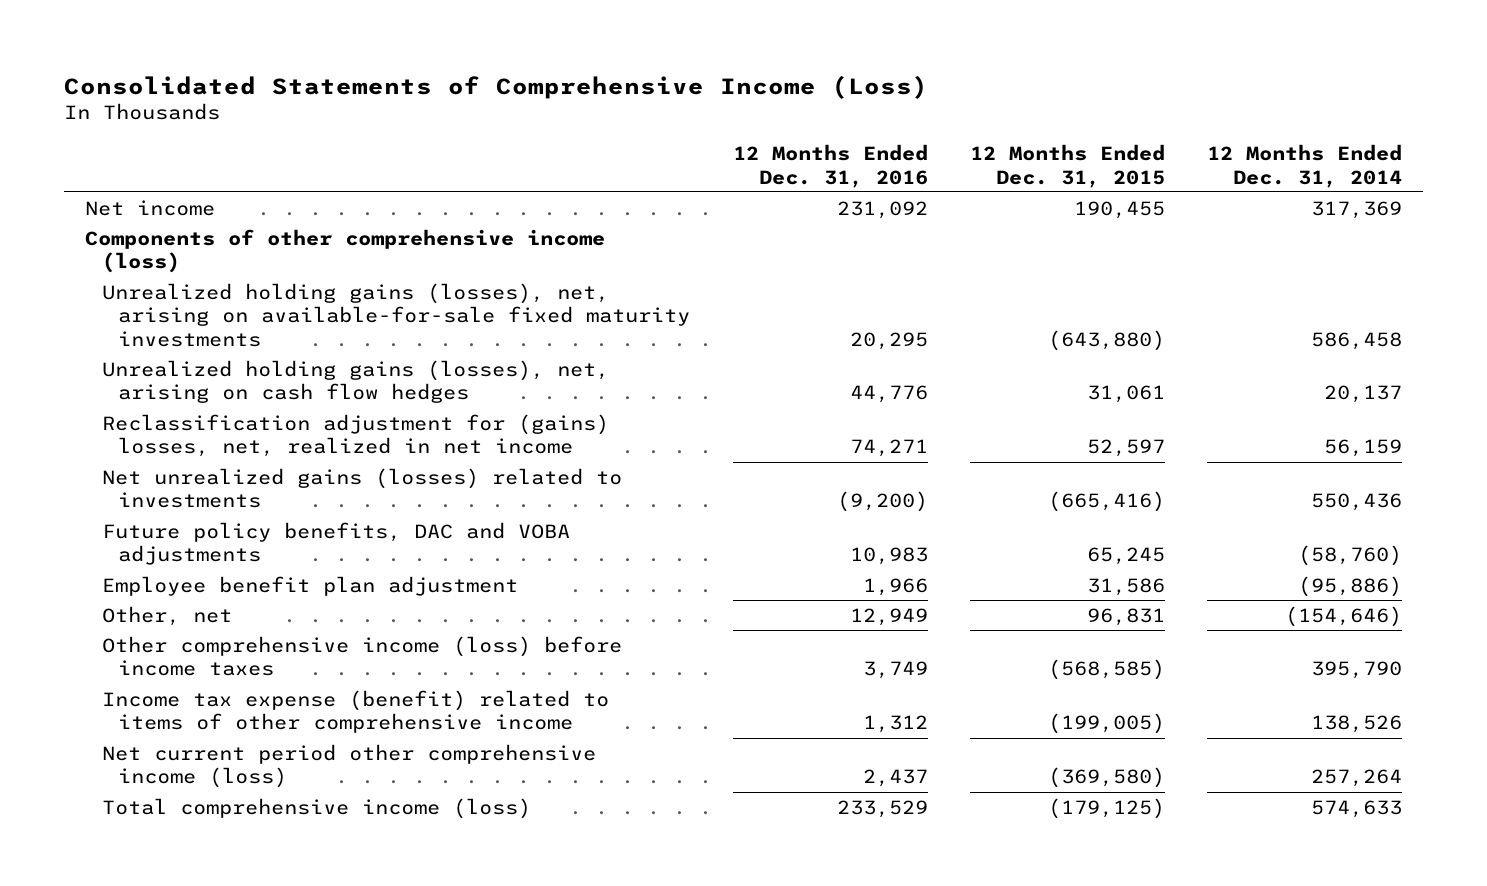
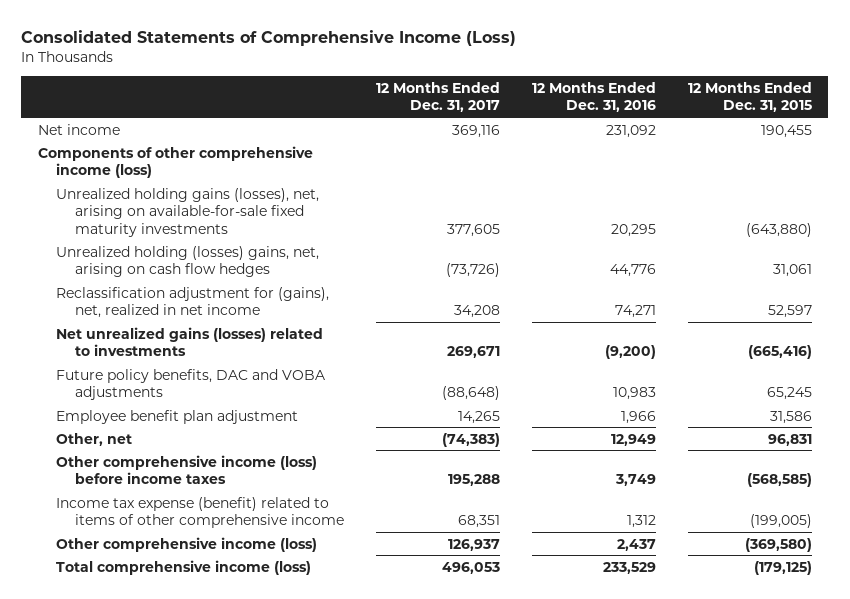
[1206,144,1402,188] 12 Months Ended Dec. 31, 2014 -> none
none -> [375,81,500,113] 12 Months Ended Dec. 31, 2017
[101,359,609,404] Unrealized holding gains (losses), net, arising on cash flow hedges -> [56,245,320,278] Unrealized holding (losses) gains, net, arising on cash flow hedges
[101,413,609,458] Reclassification adjustment for (gains) losses, net, realized in net income -> [56,286,330,319] Reclassification adjustment for (gains), net, realized in net income
[101,743,596,789] Net current period other comprehensive income (loss) -> [56,536,318,552] Other comprehensive income (loss)

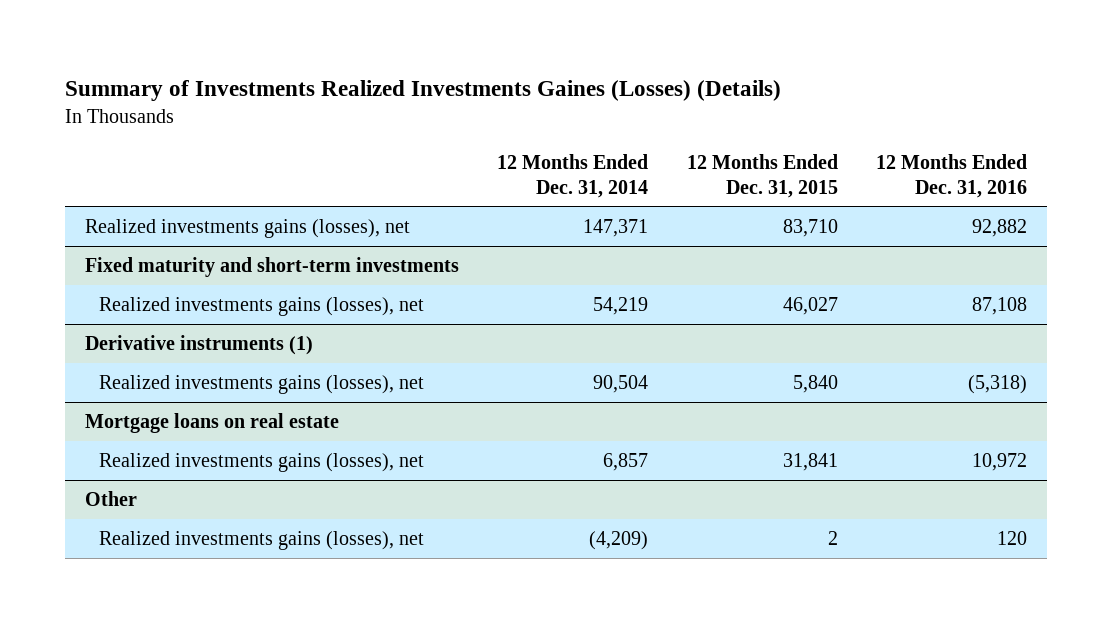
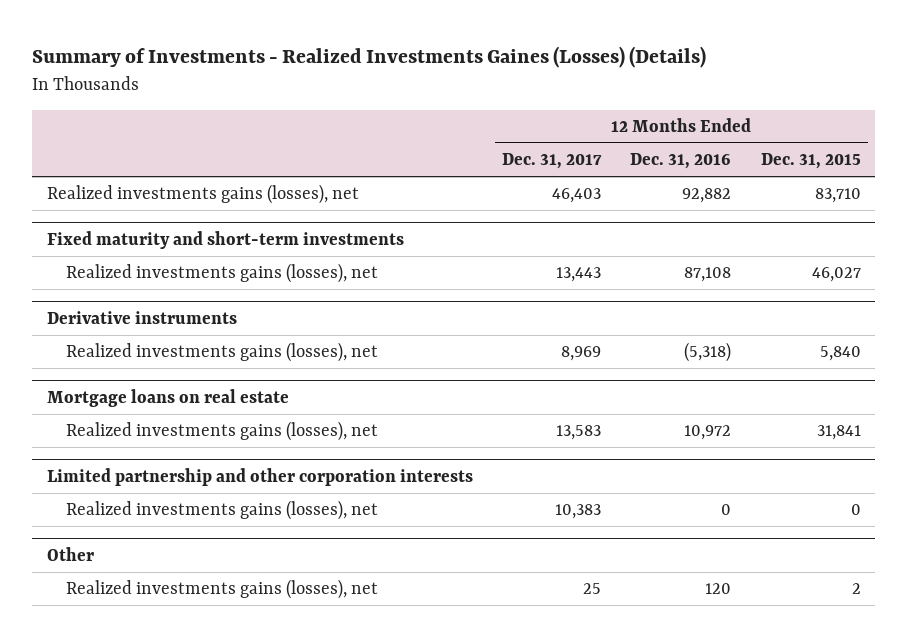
[65,80,782,102] Summary of Investments Realized Investments Gaines (Losses) (Details) -> [32,45,707,68] Summary of Investments - Realized Investments Gaines (Losses) (Details)
[497,154,649,198] 12 Months Ended Dec. 31, 2014 -> none
none -> [502,153,603,170] Dec. 31, 2017
[84,334,313,355] Derivative instruments (1) -> [46,310,237,324] Derivative instruments
none -> [46,467,473,486] Limited partnership and other corporation interests
none -> [65,500,378,521] Realized investments gains (losses), net

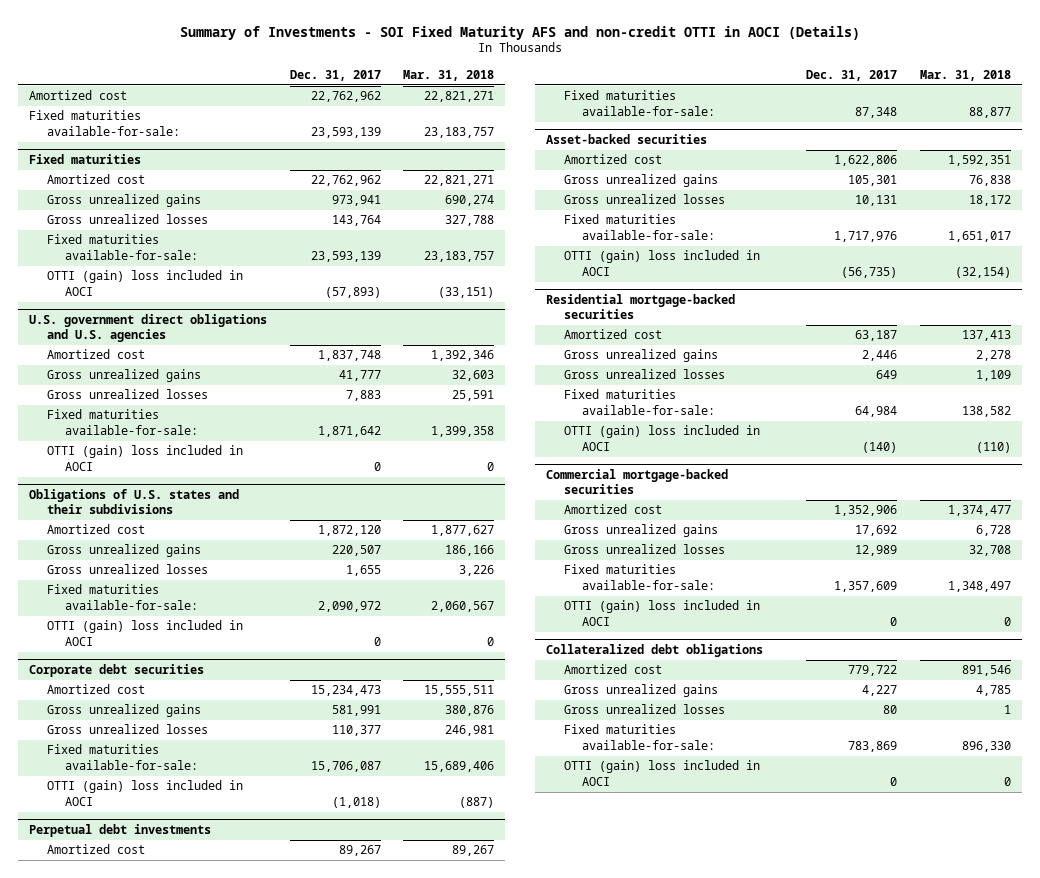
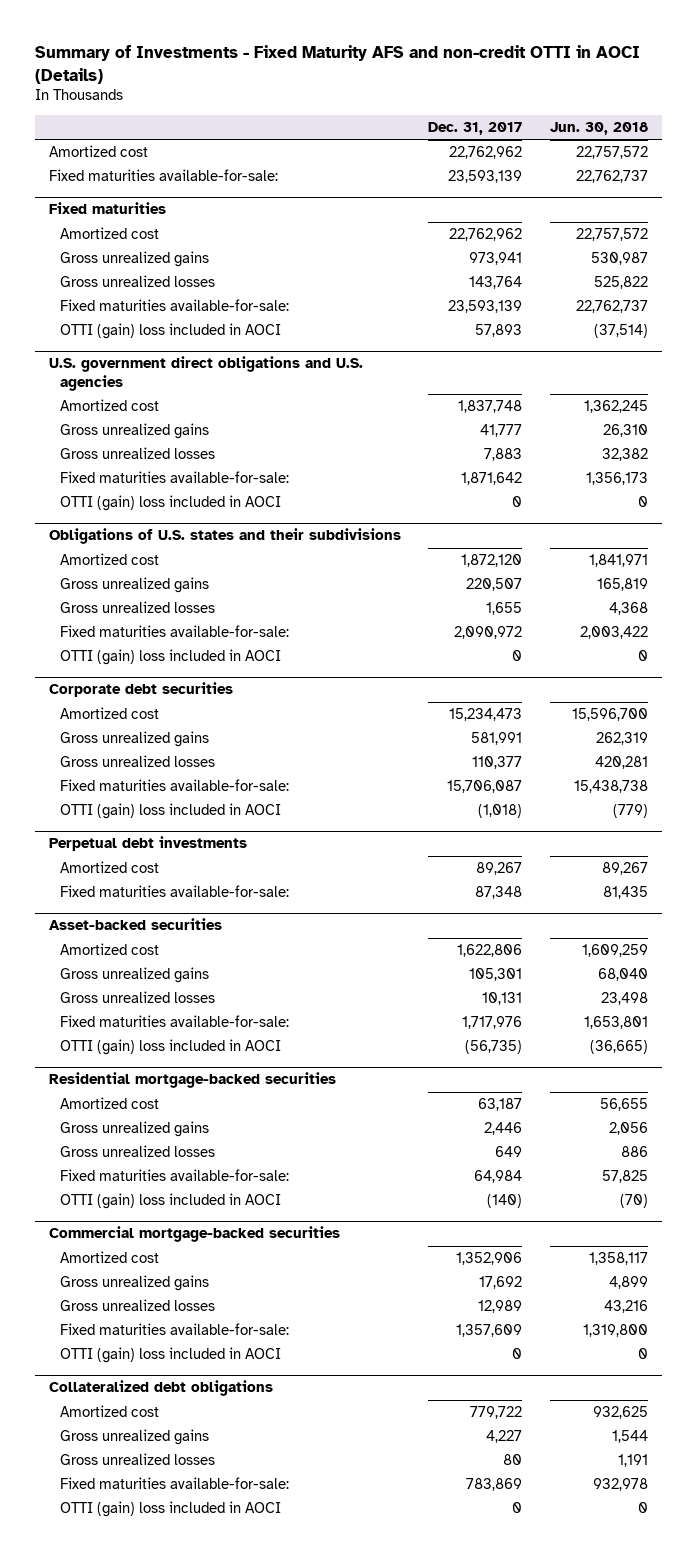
[179,25,860,40] Summary of Investments - SOI Fixed Maturity AFS and non-credit OTTI in AOCI (Details) -> [35,45,641,84] Summary of Investments - Fixed Maturity AFS and non-credit OTTI in AOCI (Details)
[402,69,494,81] Mar. 31, 2018 -> none
none -> [549,122,648,136] Jun. 30, 2018
[324,286,381,298] (57,893) -> [475,324,523,338] 57,893

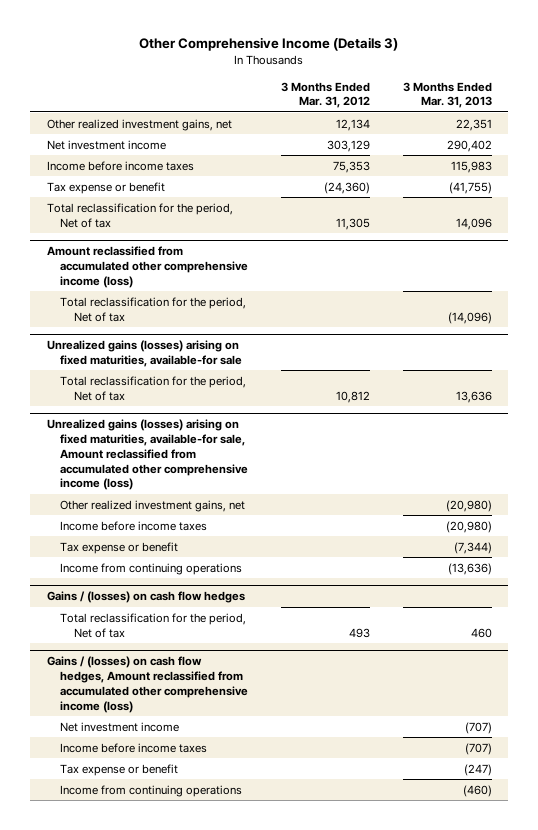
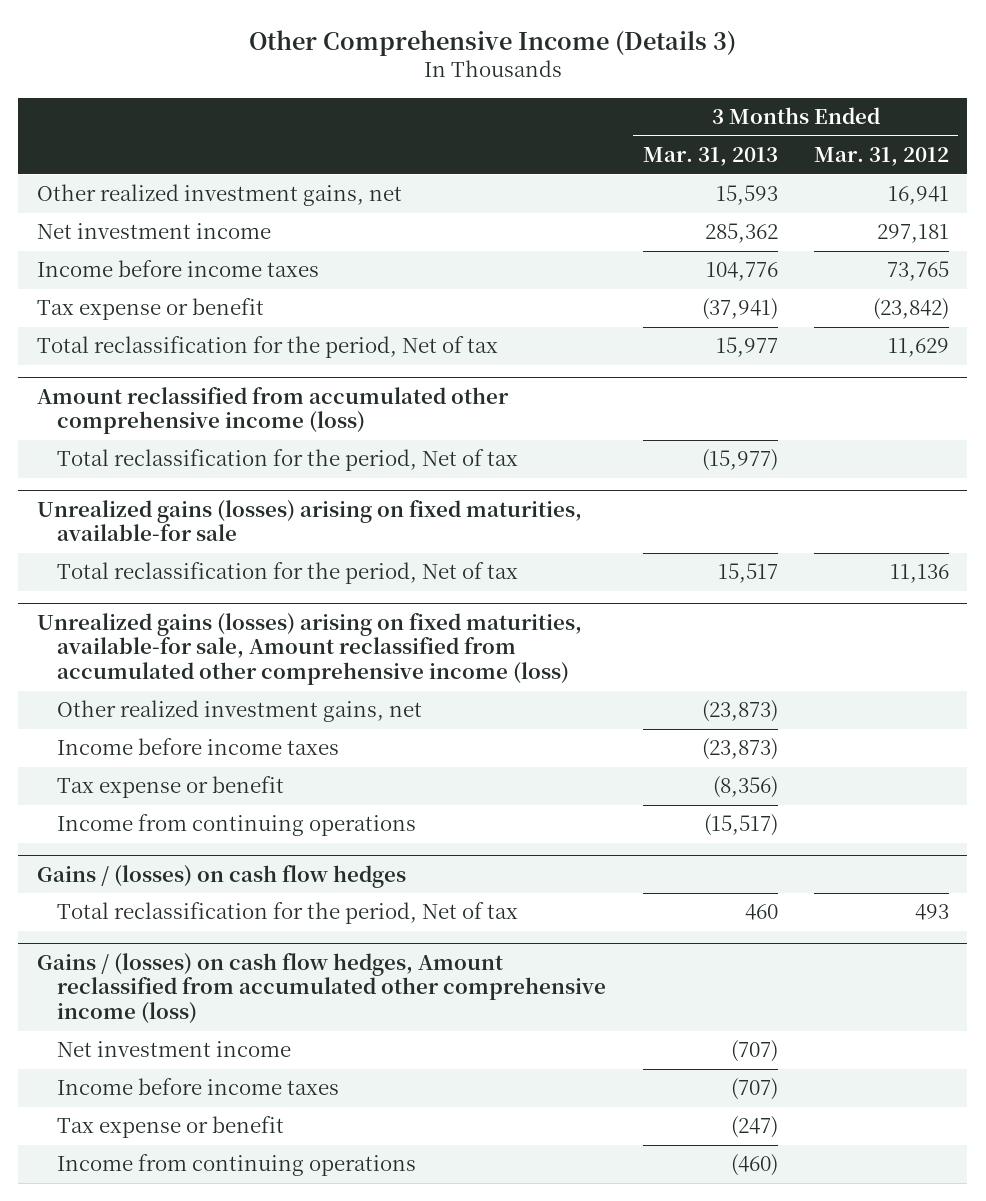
[335,118,370,131] 12,134 -> [887,186,949,206] 16,941
[455,118,492,131] 22,351 -> [715,185,778,206] 15,593
[326,139,370,152] 303,129 -> [876,224,949,244] 297,181
[446,139,492,152] 290,402 -> [704,223,778,244] 285,362
[332,160,370,173] 75,353 -> [886,261,949,282] 73,765
[450,160,492,173] 115,983 -> [705,262,778,282] 104,776
[323,181,370,194] (24,360) -> [872,298,949,321] (23,842)
[448,181,492,194] (41,755) -> [701,298,778,321] (37,941)
[335,217,370,230] 11,305 -> [887,338,949,358] 11,629
[455,217,492,230] 14,096 -> [715,337,778,358] 15,977
[447,311,492,324] (14,096) -> [701,449,778,472] (15,977)
[335,390,370,403] 10,812 -> [889,564,949,584] 11,136
[455,390,492,403] 13,636 -> [717,563,778,584] 15,517
[445,499,492,512] (20,980) -> [701,700,778,723] (23,873)
[445,520,492,533] (20,980) -> [701,738,778,761] (23,873)
[453,541,492,554] (7,344) -> [712,776,778,799] (8,356)
[447,562,492,575] (13,636) -> [703,814,778,837] (15,517)

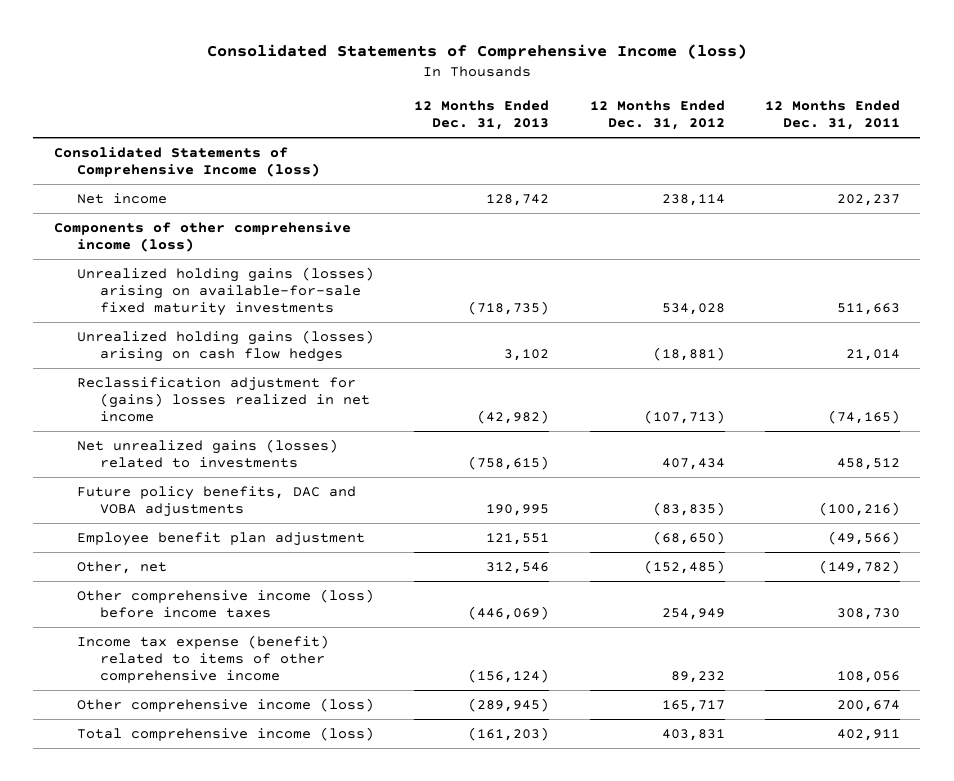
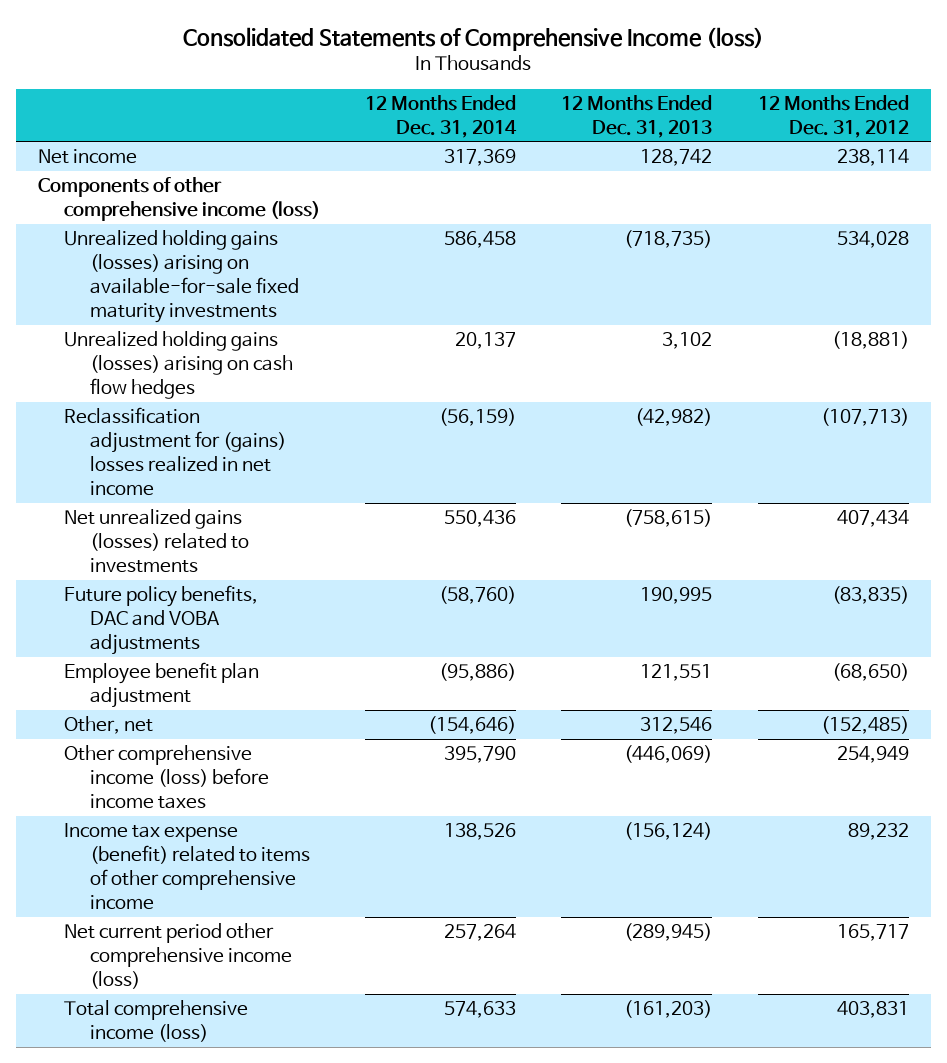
[764,99,900,131] 12 Months Ended Dec. 31, 2011 -> none
none -> [365,94,518,138] 12 Months Ended Dec. 31, 2014
[53,146,320,178] Consolidated Statements of Comprehensive Income (loss) -> none
[76,697,374,712] Other comprehensive income (loss) -> [63,923,292,990] Net current period other comprehensive income (loss)

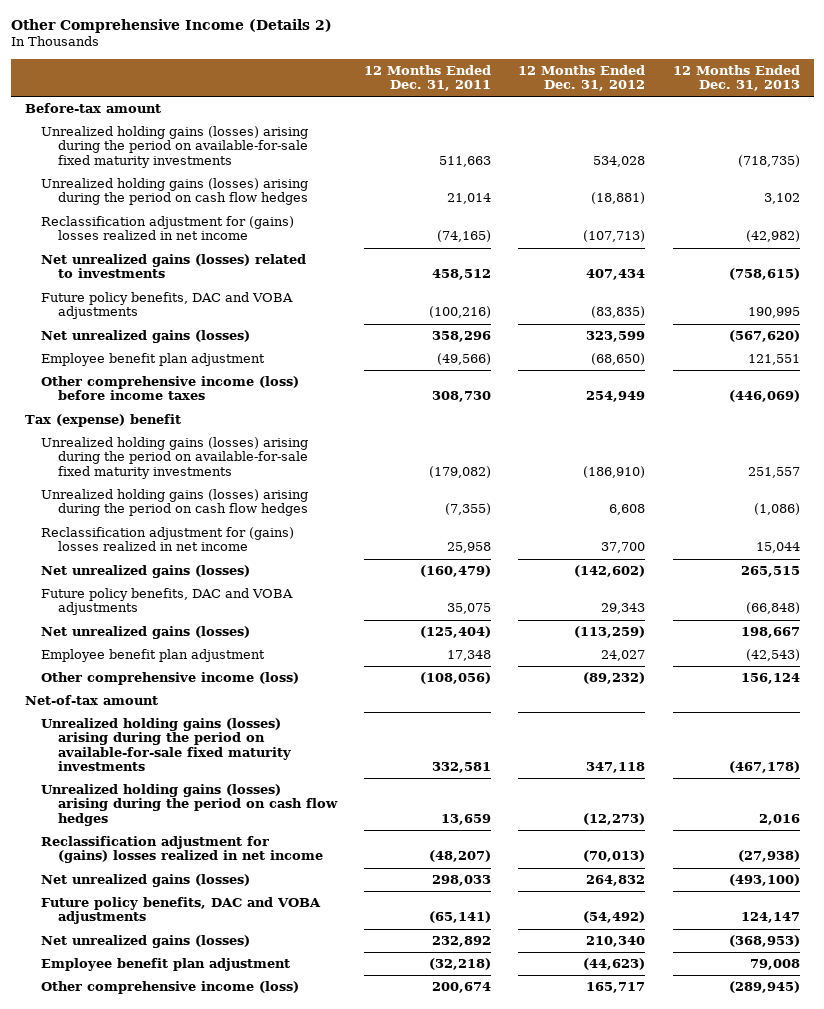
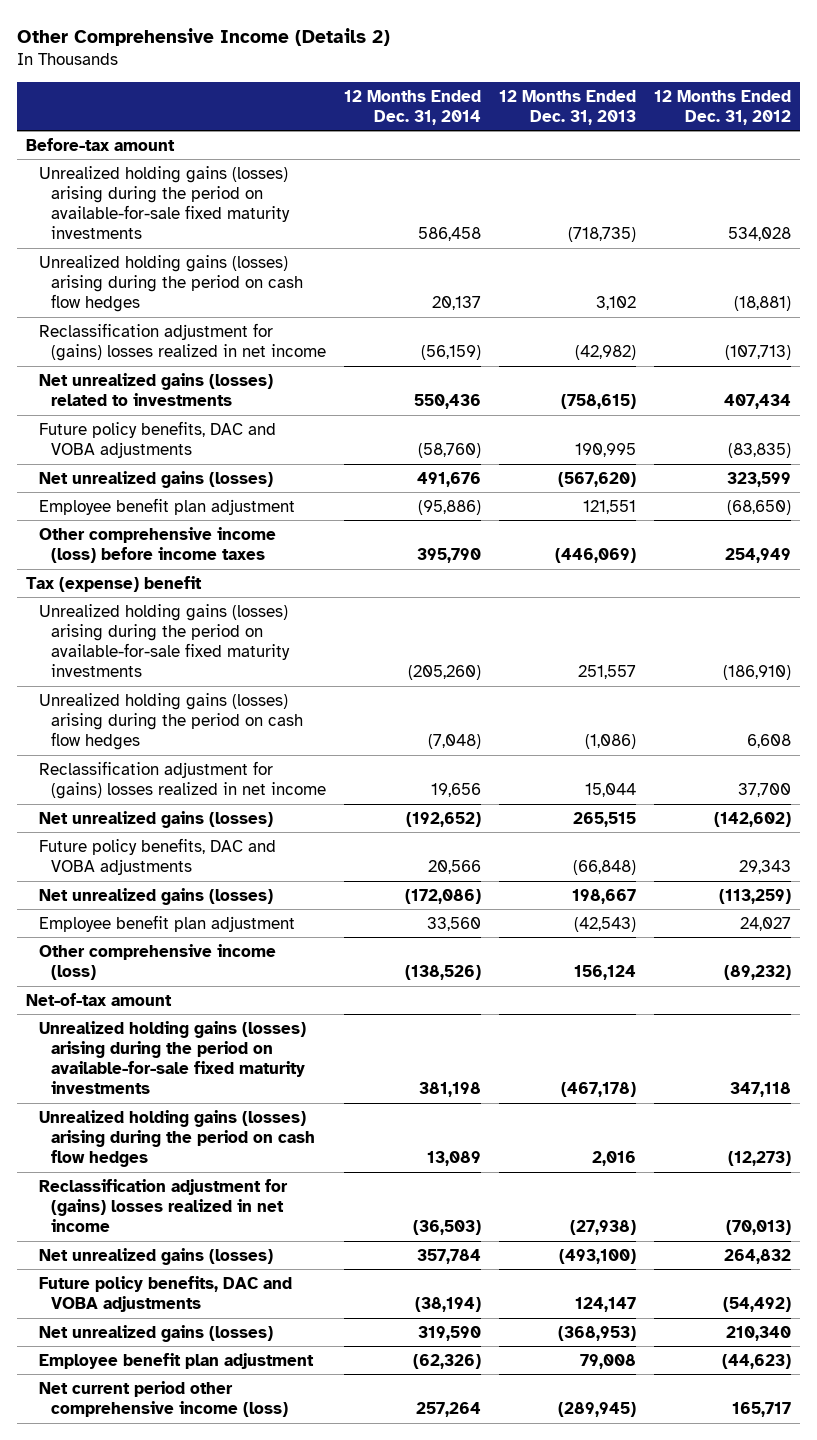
[364,64,492,92] 12 Months Ended Dec. 31, 2011 -> none
none -> [343,89,481,125] 12 Months Ended Dec. 31, 2014
[41,981,300,995] Other comprehensive income (loss) -> [38,1380,289,1418] Net current period other comprehensive income (loss)

